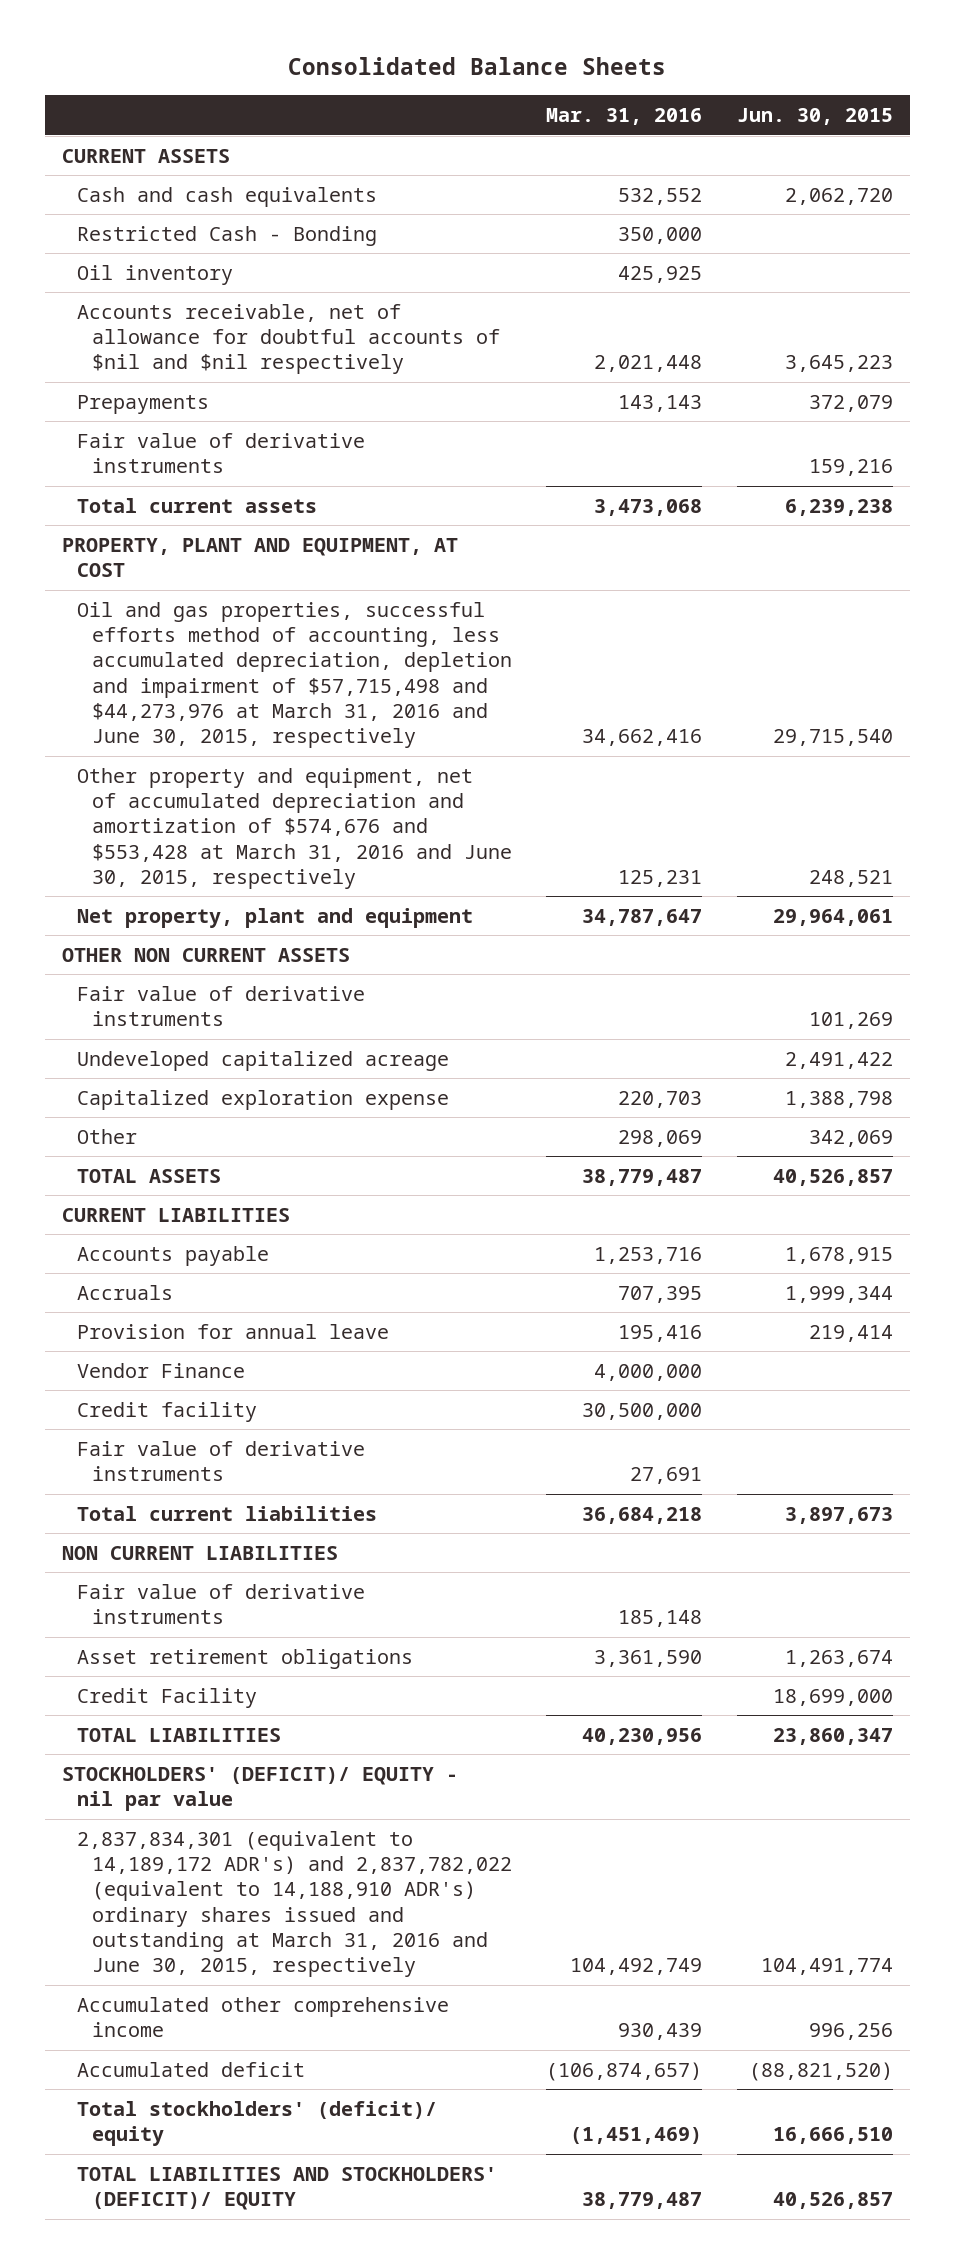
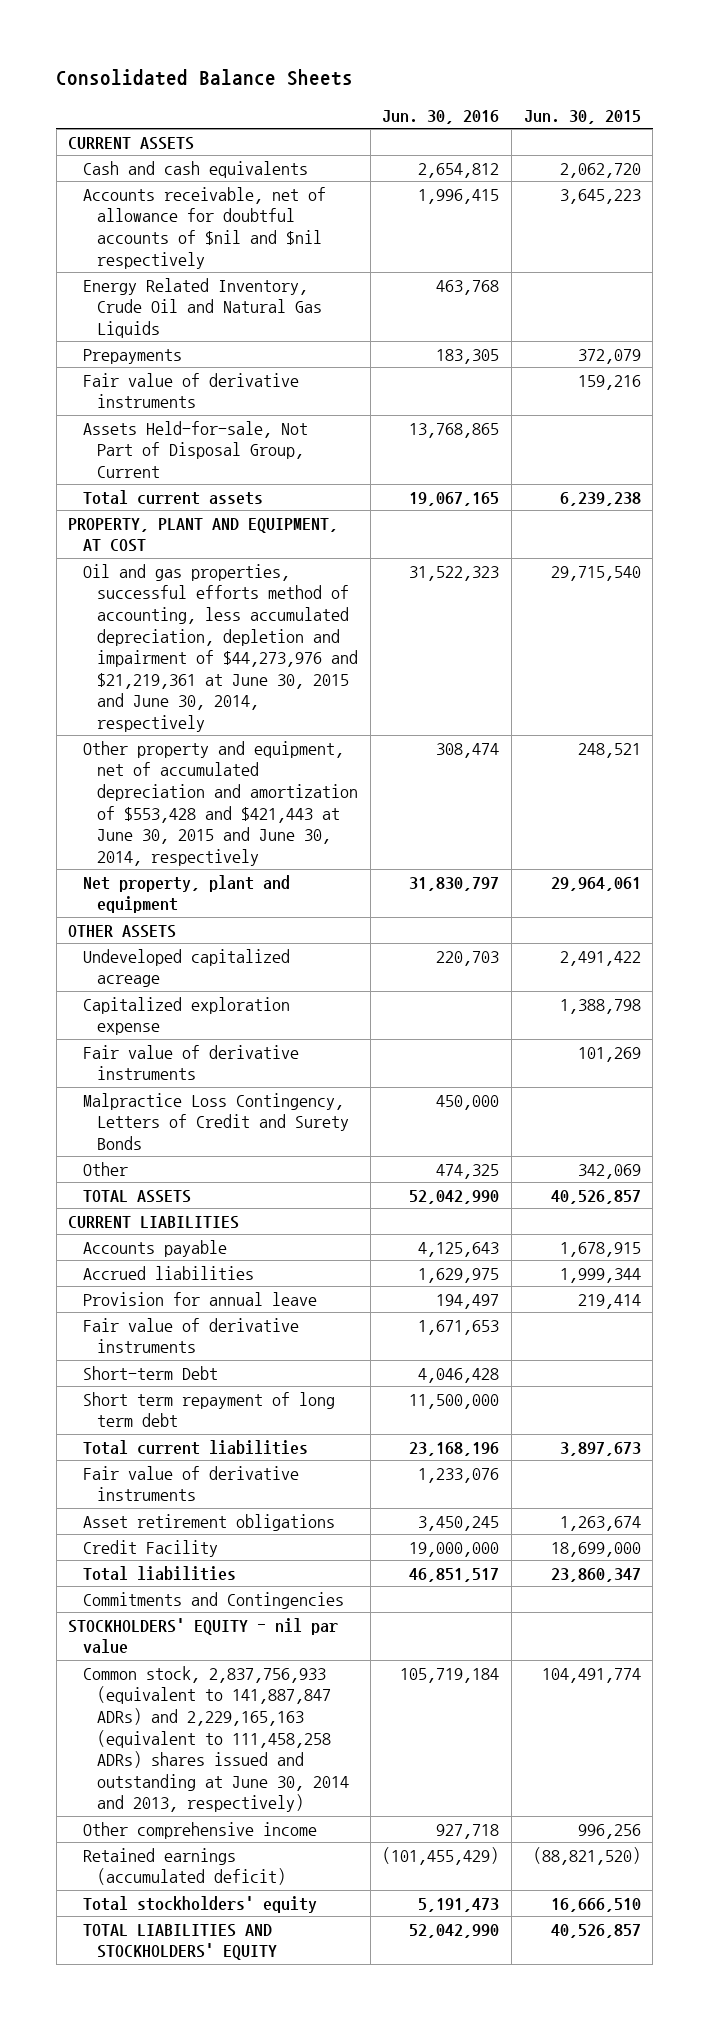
[546,108,703,126] Mar. 31, 2016 -> none
none -> [382,109,500,124] Jun. 30, 2016
[77,225,378,246] Restricted Cash - Bonding -> none
[77,264,234,285] Oil inventory -> none
none -> [82,277,323,338] Energy Related Inventory, Crude Oil and Natural Gas Liquids
none -> [82,420,308,478] Assets Held-for-sale, Not Part of Disposal Group, Current
[77,601,513,749] Oil and gas properties, successful efforts method of accounting, less accumulated depreciation, depletion and impairment of $57,715,498 and $44,273,976 at March 31, 2016 and June 30, 2015, respectively -> [82,563,359,732] Oil and gas properties, successful efforts method of accounting, less accumulated depreciation, depletion and impairment of $44,273,976 and $21,219,361 at June 30, 2015 and June 30, 2014, respectively
[77,767,513,889] Other property and equipment, net of accumulated depreciation and amortization of $574,676 and $553,428 at March 31, 2016 and June 30, 2015, respectively -> [82,740,359,866] Other property and equipment, net of accumulated depreciation and amortization of $553,428 and $421,443 at June 30, 2015 and June 30, 2014, respectively
[61,947,350,962] OTHER NON CURRENT ASSETS -> [68,924,177,938] OTHER ASSETS
[77,985,366,1027] Fair value of derivative instruments -> [82,1044,299,1081] Fair value of derivative instruments
none -> [82,1092,350,1150] Malpractice Loss Contingency, Letters of Credit and Surety Bonds
[77,1284,174,1300] Accruals -> [82,1265,254,1280] Accrued liabilities
[77,1362,246,1378] Vendor Finance -> none
[77,1401,258,1422] Credit facility -> none
none -> [82,1365,218,1380] Short-term Debt
none -> [82,1391,335,1428] Short term repayment of long term debt
[61,1545,338,1560] NON CURRENT LIABILITIES -> none
[77,1727,282,1742] TOTAL LIABILITIES -> [82,1565,236,1581] Total liabilities
none -> [82,1591,344,1609] Commitments and Contingencies
[61,1766,458,1812] STOCKHOLDERS' (DEFICIT)/ EQUITY - nil par value -> [68,1617,339,1654] STOCKHOLDERS' EQUITY - nil par value
[77,1830,513,1978] 2,837,834,301 (equivalent to 14,189,172 ADR's) and 2,837,782,022 (equivalent to 14,188,910 ADR's) ordinary shares issued and outstanding at March 31, 2016 and June 30, 2015, respectively -> [82,1665,350,1813] Common stock, 2,837,756,933 (equivalent to 141,887,847 ADRs) and 2,229,165,163 (equivalent to 111,458,258 ADRs) shares issued and outstanding at June 30, 2014 and 2013, respectively)
[77,1996,450,2038] Accumulated other comprehensive income -> [82,1821,317,1839] Other comprehensive income
[77,2061,306,2077] Accumulated deficit -> [82,1847,287,1886] Retained earnings (accumulated deficit)
[77,2100,438,2147] Total stockholders' (deficit)/ equity -> [82,1895,317,1913] Total stockholders' equity
[77,2166,498,2211] TOTAL LIABILITIES AND STOCKHOLDERS' (DEFICIT)/ EQUITY -> [82,1923,278,1961] TOTAL LIABILITIES AND STOCKHOLDERS' EQUITY

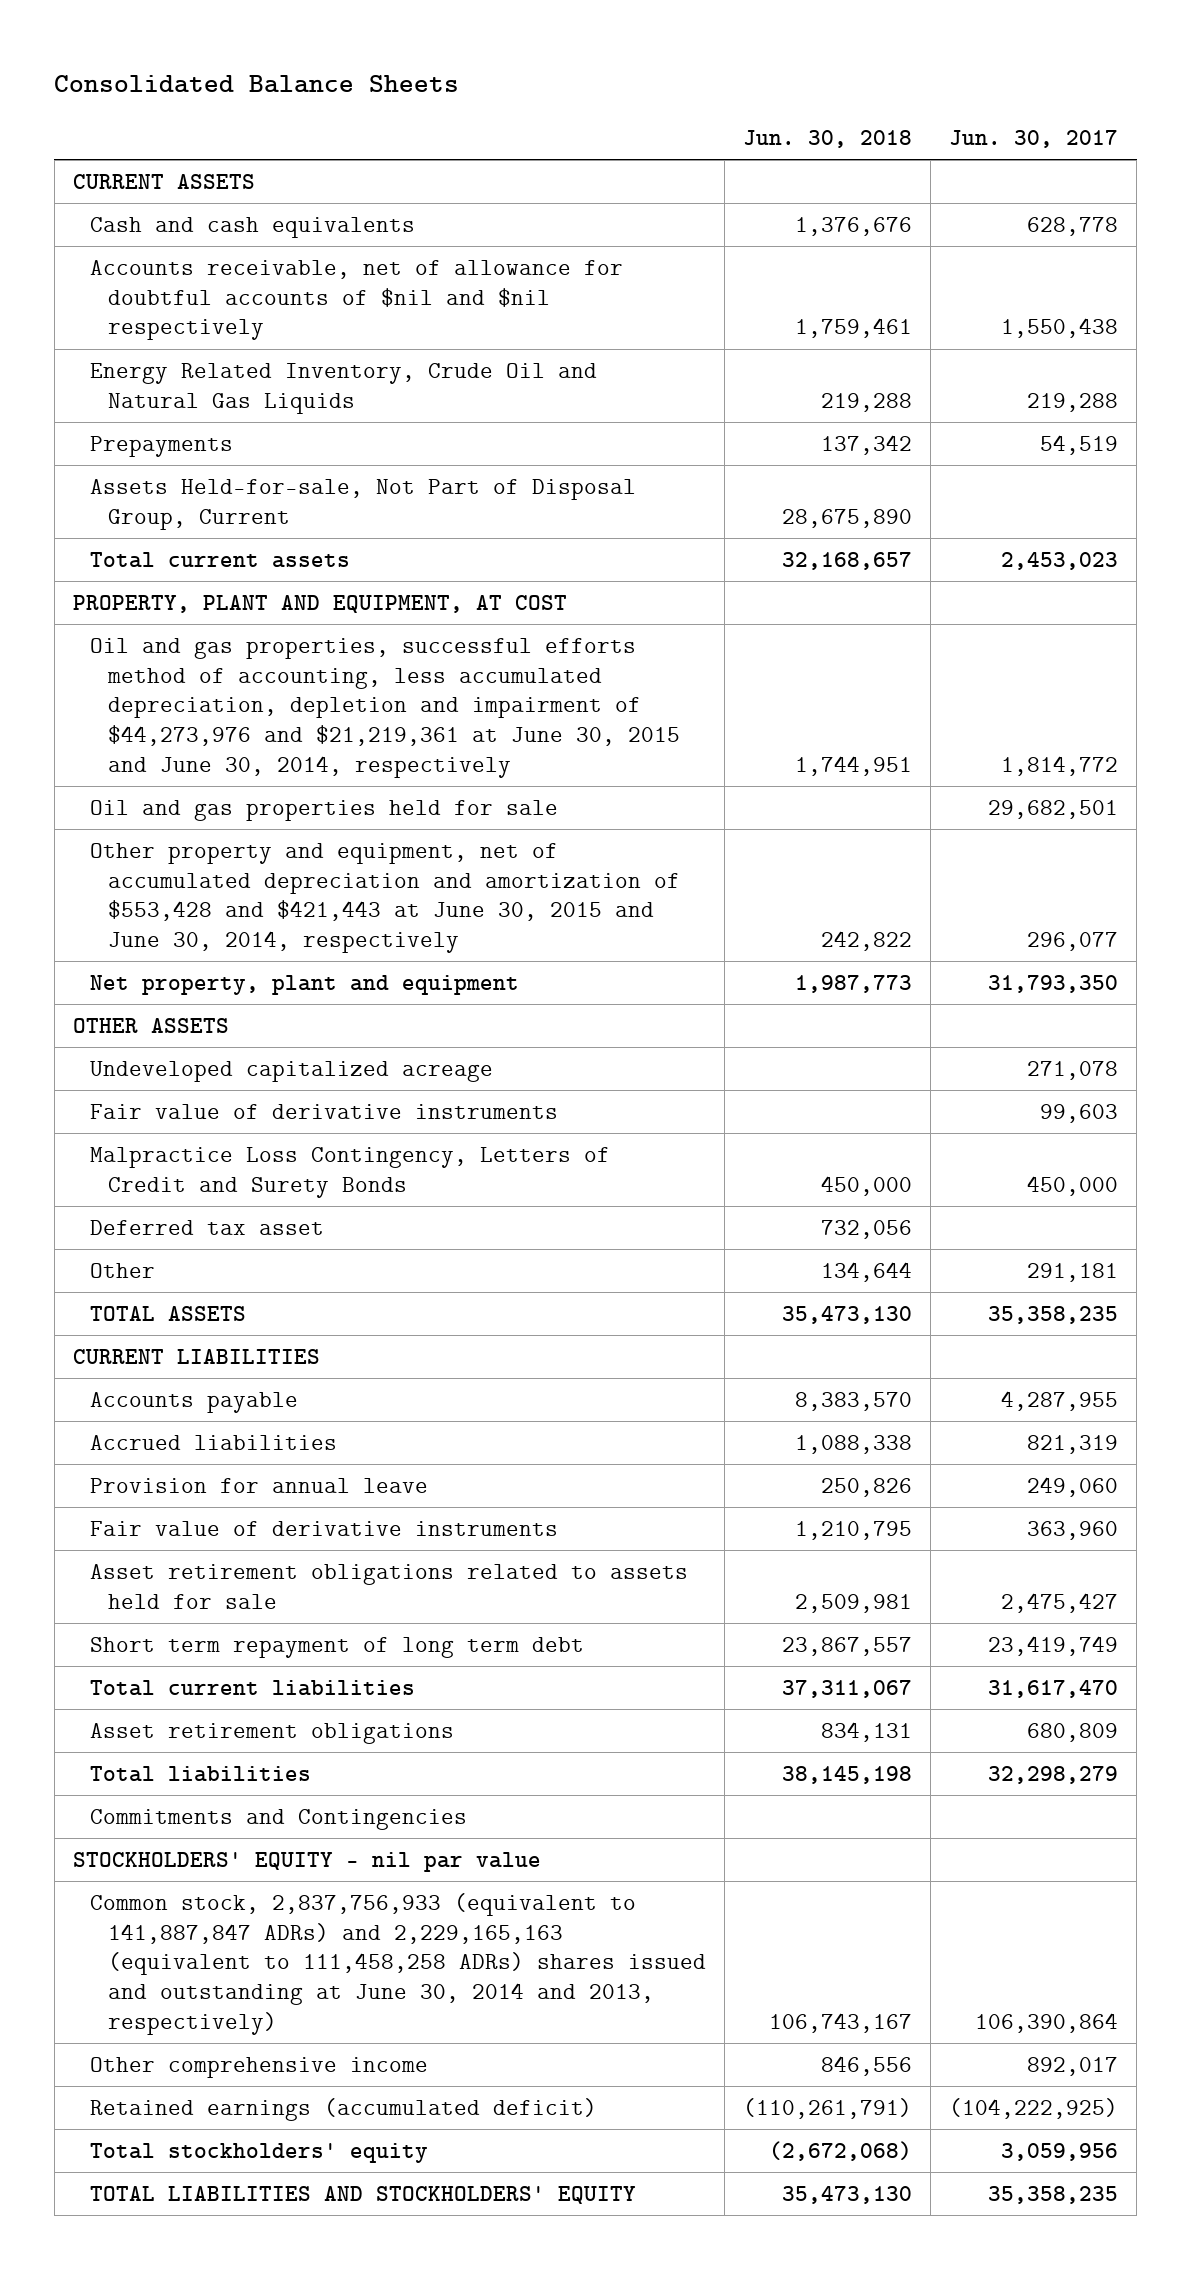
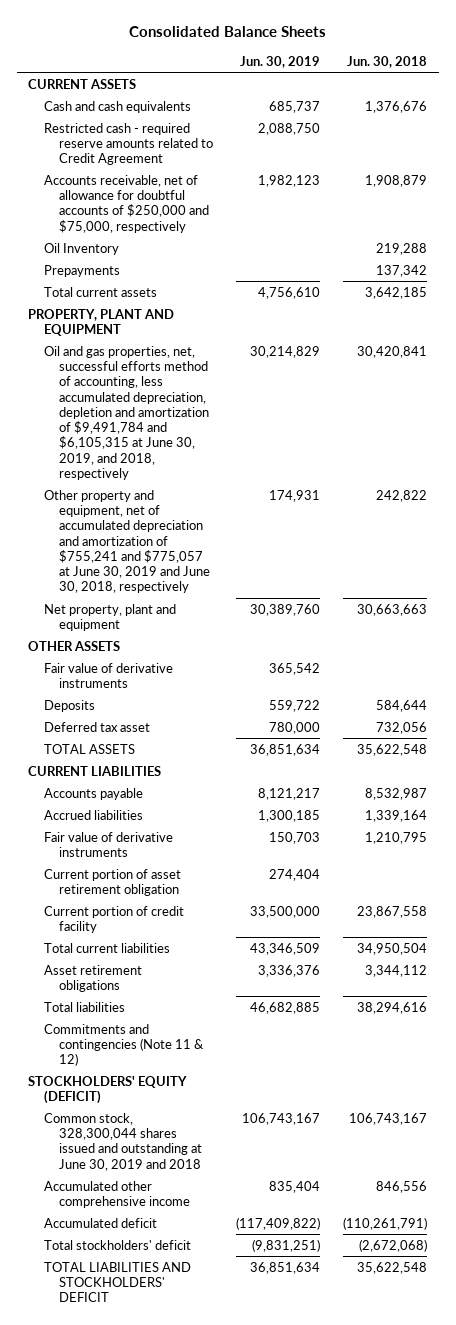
[949,130,1119,149] Jun. 30, 2017 -> none
none -> [239,56,320,69] Jun. 30, 2019
none -> [43,122,213,166] Restricted cash - required reserve amounts related to Credit Agreement
[90,260,624,341] Accounts receivable, net of allowance for doubtful accounts of $nil and $nil respectively -> [43,174,209,233] Accounts receivable, net of allowance for doubtful accounts of $250,000 and $75,000, respectively
[795,318,913,339] 1,759,461 -> [365,174,428,187] 1,908,879
[90,363,598,414] Energy Related Inventory, Crude Oil and Natural Gas Liquids -> [43,242,119,255] Oil Inventory
[90,479,637,530] Assets Held-for-sale, Not Part of Disposal Group, Current -> none
[90,800,559,822] Oil and gas properties held for sale -> none
[782,552,913,571] 32,168,657 -> [365,286,428,299] 3,642,185
[72,595,567,614] PROPERTY, PLANT AND EQUIPMENT, AT COST -> [28,308,175,336] PROPERTY, PLANT AND EQUIPMENT
[90,638,681,778] Oil and gas properties, successful efforts method of accounting, less accumulated depreciation, depletion and impairment of $44,273,976 and $21,219,361 at June 30, 2015 and June 30, 2014, respectively -> [43,345,209,481] Oil and gas properties, net, successful efforts method of accounting, less accumulated depreciation, depletion and amortization of $9,491,784 and $6,105,315 at June 30, 2019, and 2018, respectively
[795,755,913,776] 1,744,951 -> [357,345,428,358] 30,420,841
[90,843,681,953] Other property and equipment, net of accumulated depreciation and amortization of $553,428 and $421,443 at June 30, 2015 and June 30, 2014, respectively -> [43,489,210,594] Other property and equipment, net of accumulated depreciation and amortization of $755,241 and $775,057 at June 30, 2019 and June 30, 2018, respectively
[795,975,913,994] 1,987,773 -> [357,603,428,616] 30,663,663
[90,1061,494,1083] Undeveloped capitalized acreage -> none
[90,1147,611,1198] Malpractice Loss Contingency, Letters of Credit and Surety Bonds -> none
none -> [43,699,95,712] Deposits
[90,1263,156,1279] Other -> none
[782,1306,913,1325] 35,473,130 -> [357,743,428,756] 35,622,548
[90,1478,429,1494] Provision for annual leave -> none
[795,1392,913,1412] 8,383,570 -> [365,787,428,800] 8,532,987
[795,1435,913,1455] 1,088,338 -> [365,809,428,822] 1,339,164
[90,1564,689,1609] Asset retirement obligations related to assets held for sale -> none
[90,1637,585,1659] Short term repayment of long term debt -> none
none -> [43,868,181,896] Current portion of asset retirement obligation
none -> [43,905,184,933] Current portion of credit facility
[782,1680,913,1699] 37,311,067 -> [357,942,428,955] 34,950,504
[821,1722,913,1743] 834,131 -> [365,964,428,977] 3,344,112
[782,1766,913,1785] 38,145,198 -> [357,1001,428,1014] 38,294,616
[90,1809,468,1831] Commitments and Contingencies -> [43,1023,204,1067] Commitments and contingencies (Note 11 & 12)
[72,1852,541,1873] STOCKHOLDERS' EQUITY - nil par value -> [28,1075,188,1104] STOCKHOLDERS' EQUITY (DEFICIT)
[90,1893,707,2035] Common stock, 2,837,756,933 (equivalent to 141,887,847 ADRs) and 2,229,165,163 (equivalent to 111,458,258 ADRs) shares issued and outstanding at June 30, 2014 and 2013, respectively) -> [43,1112,202,1171] Common stock, 328,300,044 shares issued and outstanding at June 30, 2019 and 2018
[90,2057,429,2079] Other comprehensive income -> [43,1180,190,1208] Accumulated other comprehensive income
[90,2098,598,2122] Retained earnings (accumulated deficit) -> [43,1217,157,1228] Accumulated deficit
[90,2143,429,2164] Total stockholders' equity -> [43,1239,191,1250] Total stockholders' deficit
[90,2186,637,2205] TOTAL LIABILITIES AND STOCKHOLDERS' EQUITY -> [43,1261,191,1303] TOTAL LIABILITIES AND STOCKHOLDERS' DEFICIT
[782,2186,913,2205] 35,473,130 -> [357,1261,428,1274] 35,622,548

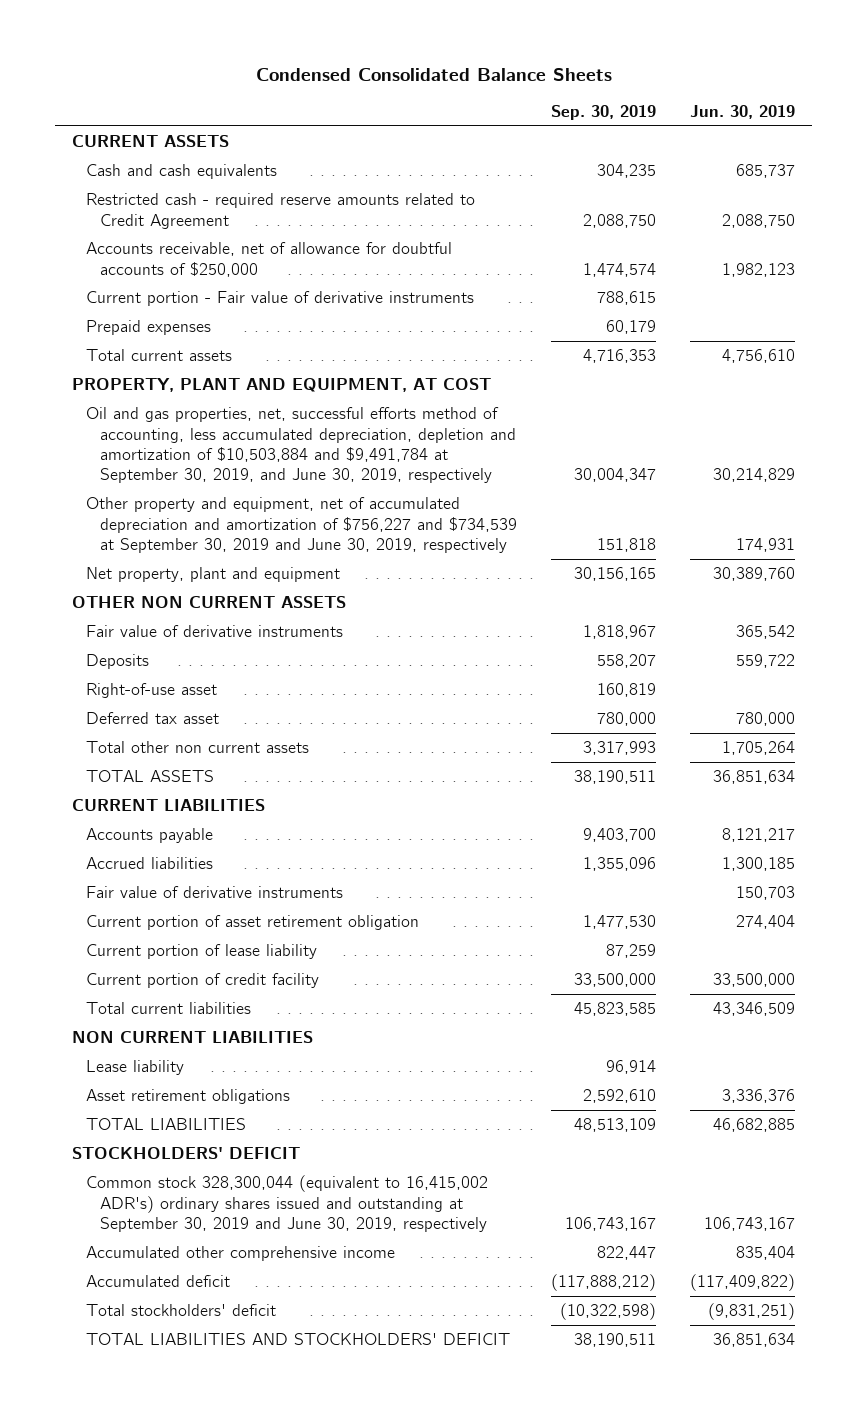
[128,26,326,38] Consolidated Balance Sheets -> [255,67,612,81] Condensed Consolidated Balance Sheets
[347,56,428,69] Jun. 30, 2018 -> none
none -> [551,105,657,121] Sep. 30, 2019
[43,242,119,255] Oil Inventory -> none
[43,174,209,233] Accounts receivable, net of allowance for doubtful accounts of $250,000 and $75,000, respectively -> [85,242,452,277] Accounts receivable, net of allowance for doubtful accounts of $250,000
none -> [85,291,474,307] Current portion - Fair value of derivative instruments
[43,264,120,277] Prepayments -> [85,320,211,336] Prepaid expenses
[28,308,175,336] PROPERTY, PLANT AND EQUIPMENT -> [72,378,492,393] PROPERTY, PLANT AND EQUIPMENT, AT COST
[43,345,209,481] Oil and gas properties, net, successful efforts method of accounting, less accumulated depreciation, depletion and amortization of $9,491,784 and $6,105,315 at June 30, 2019, and 2018, respectively -> [85,407,516,484] Oil and gas properties, net, successful efforts method of accounting, less accumulated depreciation, depletion and amortization of $10,503,884 and $9,491,784 at September 30, 2019, and June 30, 2019, respectively
[43,489,210,594] Other property and equipment, net of accumulated depreciation and amortization of $755,241 and $775,057 at June 30, 2019 and June 30, 2018, respectively -> [85,497,517,553] Other property and equipment, net of accumulated depreciation and amortization of $756,227 and $734,539 at September 30, 2019 and June 30, 2019, respectively
[28,640,121,651] OTHER ASSETS -> [72,596,347,609] OTHER NON CURRENT ASSETS
none -> [85,683,217,699] Right-of-use asset
none -> [85,741,309,754] Total other non current assets
none -> [85,944,317,960] Current portion of lease liability
none -> [72,1031,314,1044] NON CURRENT LIABILITIES
none -> [85,1060,184,1076] Lease liability
[43,1023,204,1067] Commitments and contingencies (Note 11 & 12) -> none
[43,1001,125,1012] Total liabilities -> [85,1118,246,1131] TOTAL LIABILITIES
[28,1075,188,1104] STOCKHOLDERS' EQUITY (DEFICIT) -> [72,1147,301,1160] STOCKHOLDERS' DEFICIT
[43,1112,202,1171] Common stock, 328,300,044 shares issued and outstanding at June 30, 2019 and 2018 -> [85,1175,488,1232] Common stock 328,300,044 (equivalent to 16,415,002 ADR's) ordinary shares issued and outstanding at September 30, 2019 and June 30, 2019, respectively

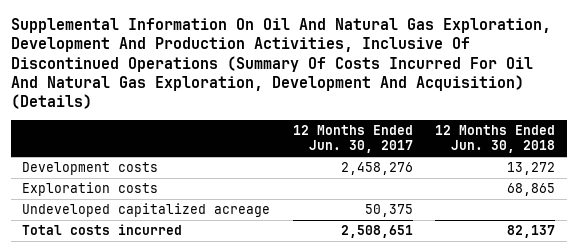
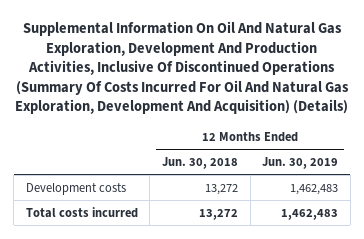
[292,124,413,154] 12 Months Ended Jun. 30, 2017 -> none
none -> [262,156,339,169] Jun. 30, 2019
[21,181,158,196] Exploration costs -> none
[21,202,270,217] Undeveloped capitalized acreage -> none
[507,224,556,238] 82,137 -> [198,208,238,220] 13,272

